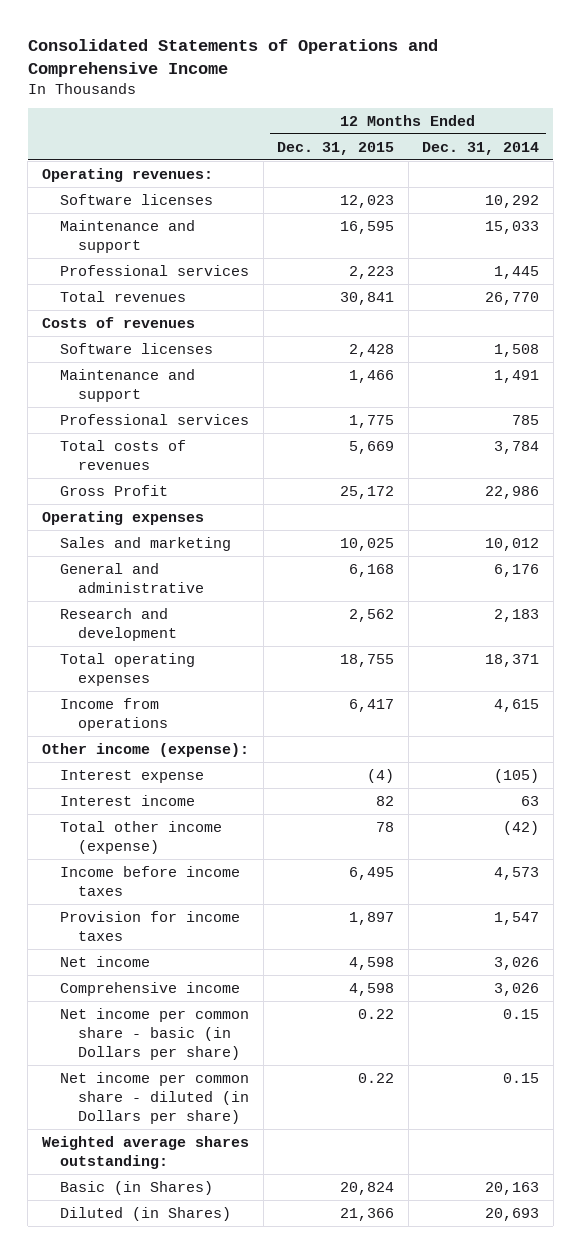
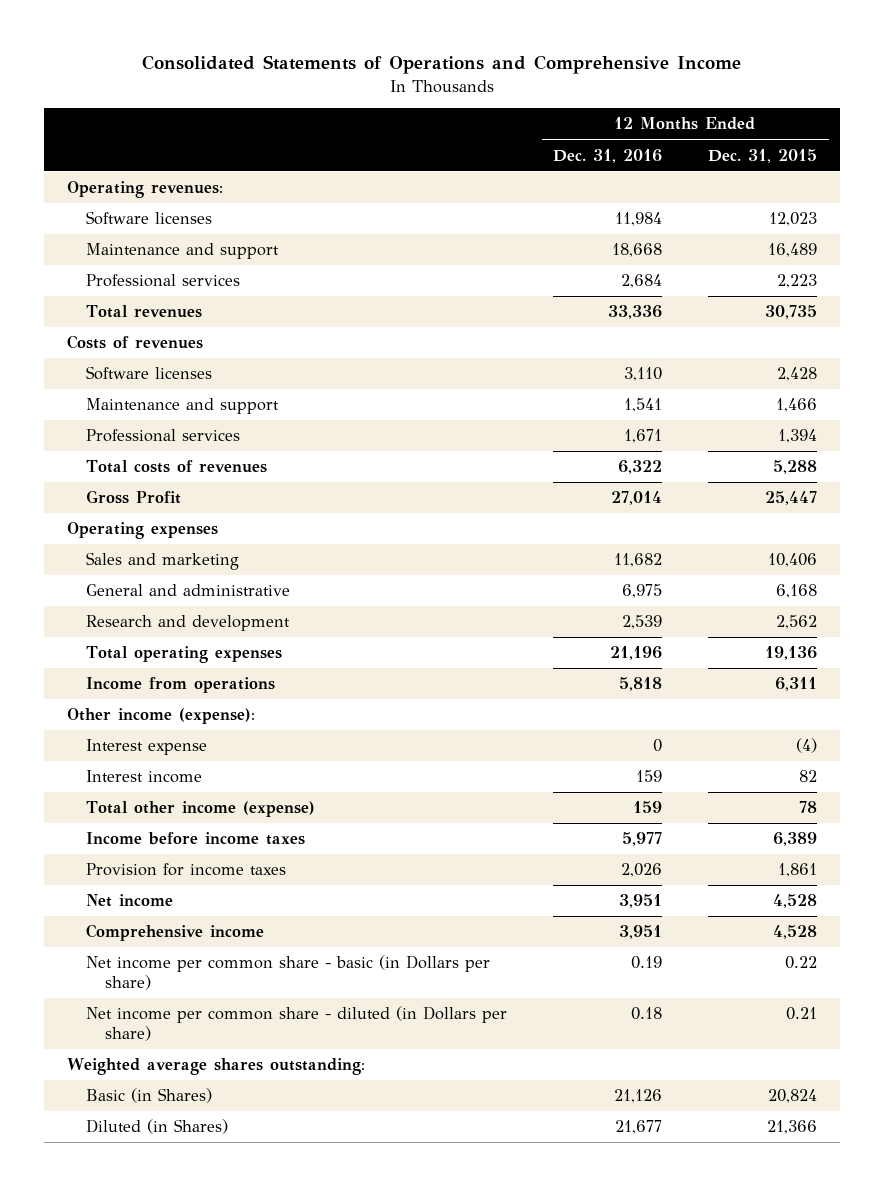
[422,141,540,155] Dec. 31, 2014 -> none
none -> [553,148,663,163] Dec. 31, 2016
[340,220,395,234] 16,595 -> [768,243,818,258] 16,489
[340,291,395,305] 30,841 -> [765,305,818,320] 30,735
[349,414,395,428] 1,775 -> [778,429,818,444] 1,394
[349,440,395,454] 5,669 -> [773,460,818,475] 5,288
[340,485,395,499] 25,172 -> [765,491,818,506] 25,447
[340,537,395,551] 10,025 -> [768,553,818,568] 10,406
[340,653,395,667] 18,755 -> [765,646,818,661] 19,136
[349,698,395,712] 6,417 -> [775,677,818,692] 6,311
[349,866,395,880] 6,495 -> [773,832,818,847] 6,389
[349,911,395,925] 1,897 -> [778,863,818,878] 1,861
[349,956,395,970] 4,598 -> [773,894,818,909] 4,528
[349,982,395,996] 4,598 -> [773,925,818,940] 4,528
[358,1072,395,1083] 0.22 -> [786,1007,818,1021] 0.21

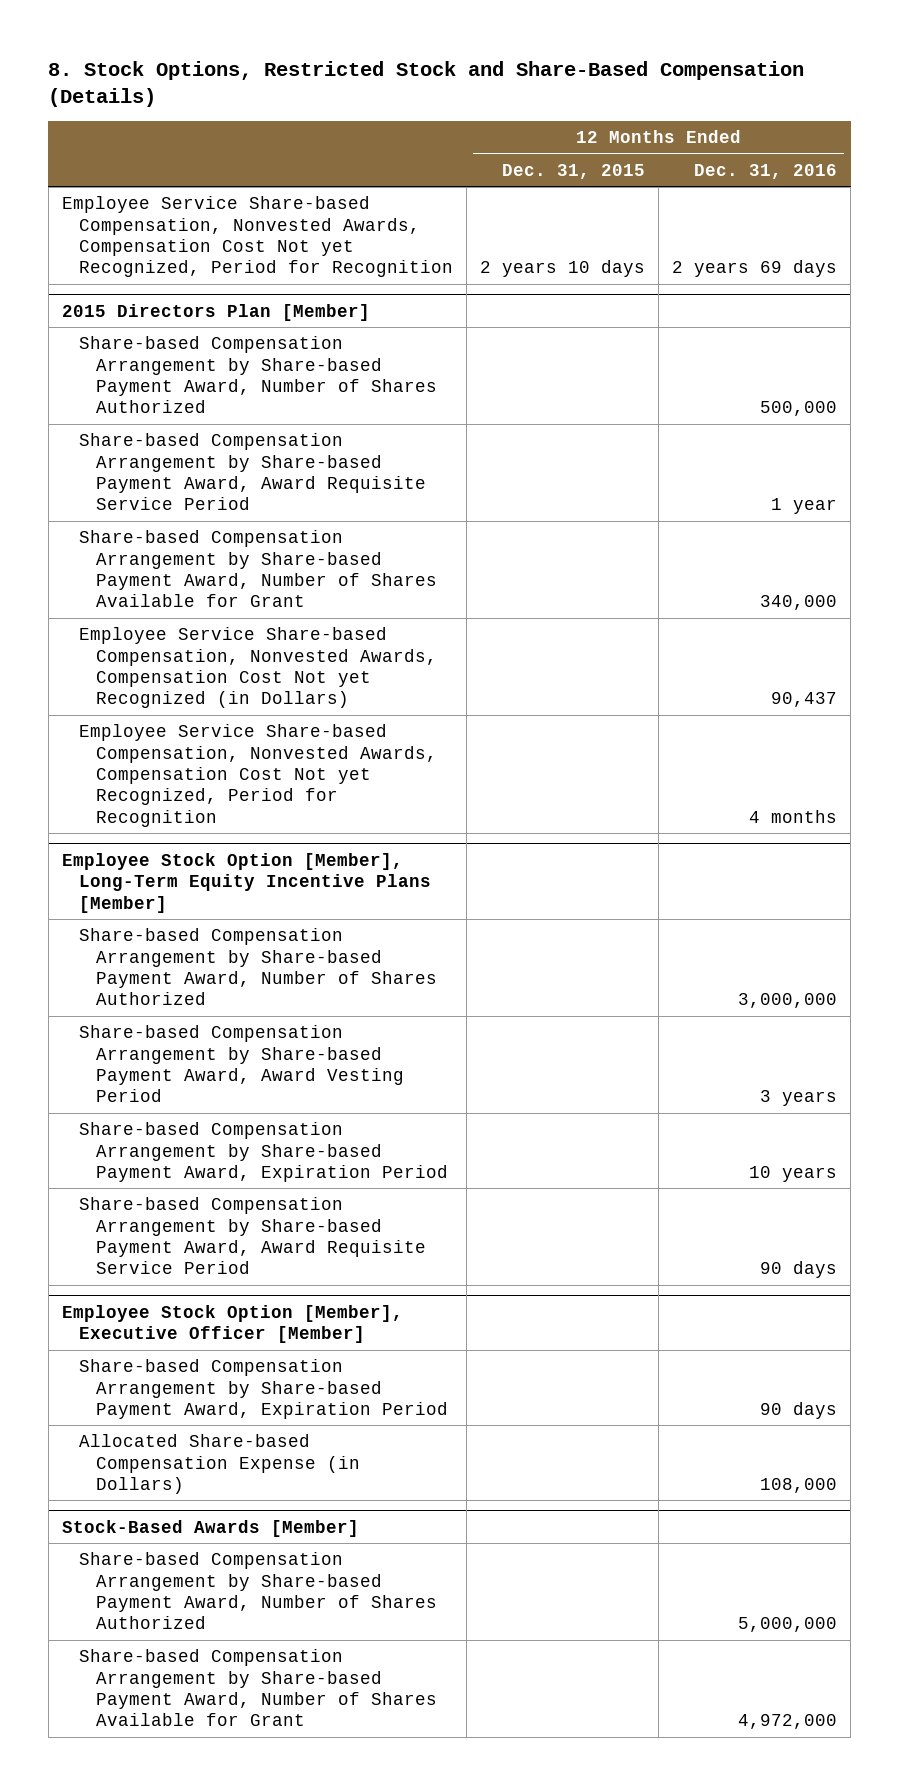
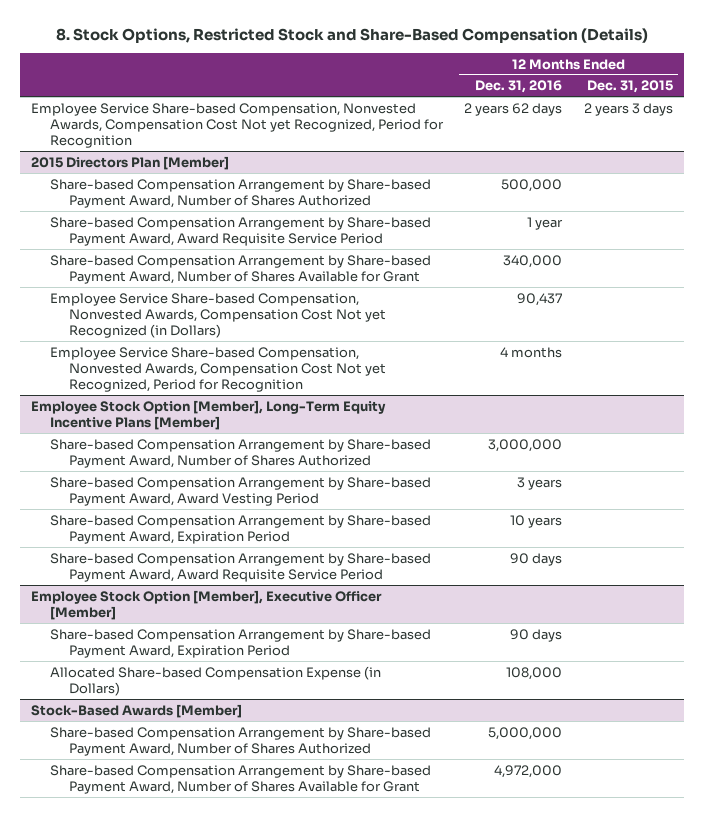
[480,260,646,278] 2 years 10 days -> [583,102,673,116] 2 years 3 days
[672,260,838,278] 2 years 69 days -> [464,102,563,116] 2 years 62 days

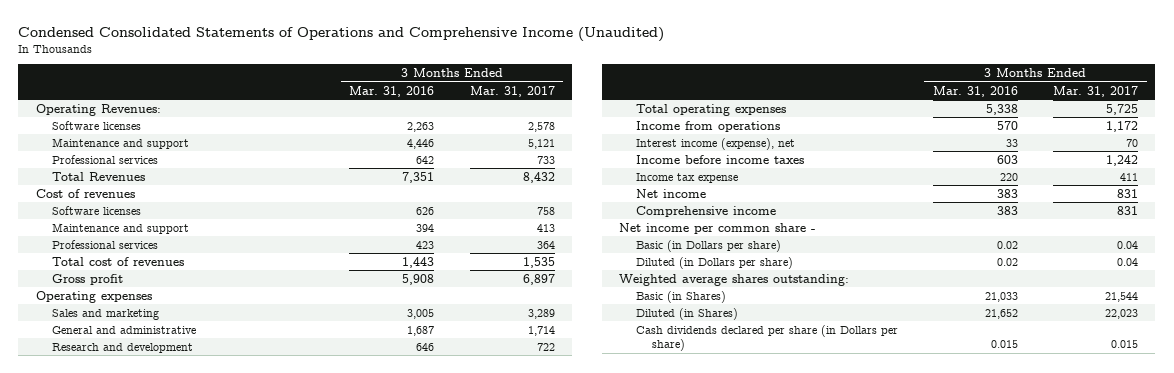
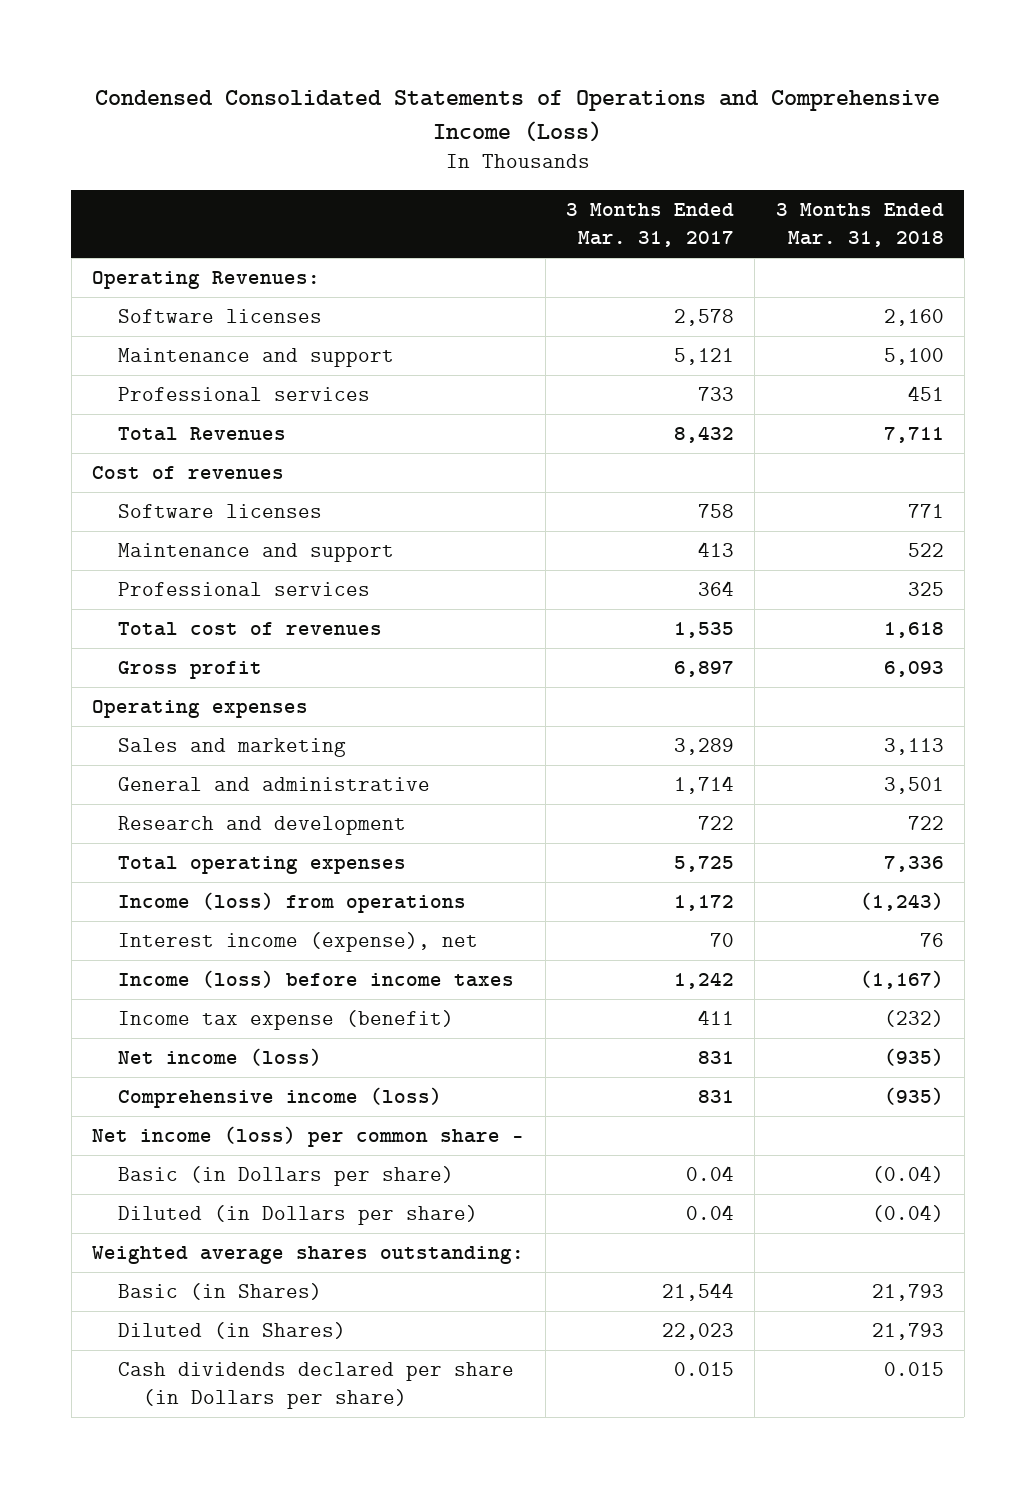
[18,26,665,42] Condensed Consolidated Statements of Operations and Comprehensive Income (Unaudited) -> [94,90,940,143] Condensed Consolidated Statements of Operations and Comprehensive Income (Loss)
[349,85,435,97] Mar. 31, 2016 -> none
none -> [775,203,944,248] 3 Months Ended Mar. 31, 2018
[635,120,780,132] Income from operations -> [117,892,466,914] Income (loss) from operations
[635,154,804,164] Income before income taxes -> [117,970,514,989] Income (loss) before income taxes
[635,172,738,183] Income tax expense -> [117,1010,454,1031] Income tax expense (benefit)
[635,188,706,198] Net income -> [117,1048,322,1067] Net income (loss)
[635,205,776,217] Comprehensive income -> [117,1087,442,1109] Comprehensive income (loss)
[619,222,817,234] Net income per common share - -> [92,1126,525,1148] Net income (loss) per common share -

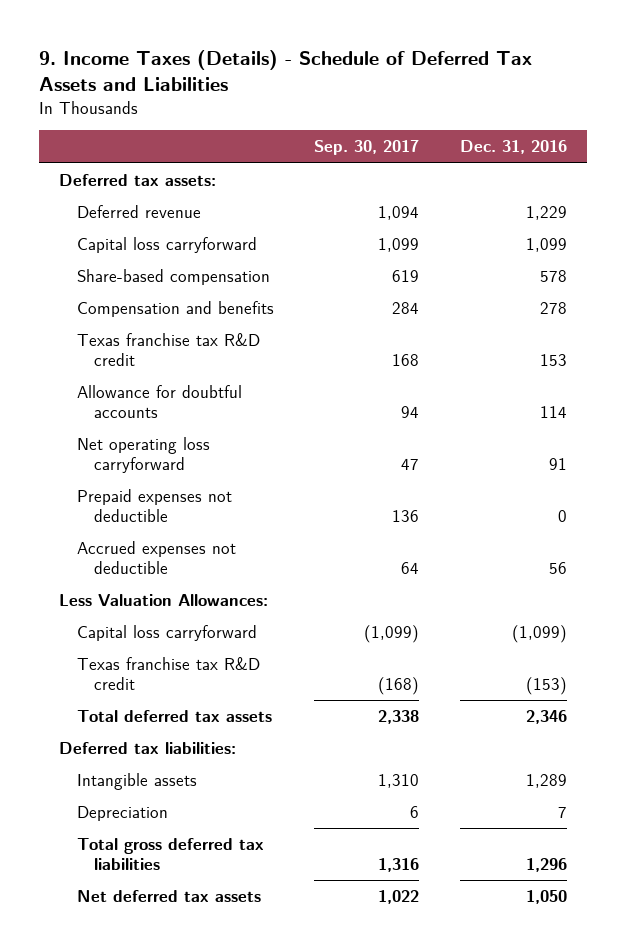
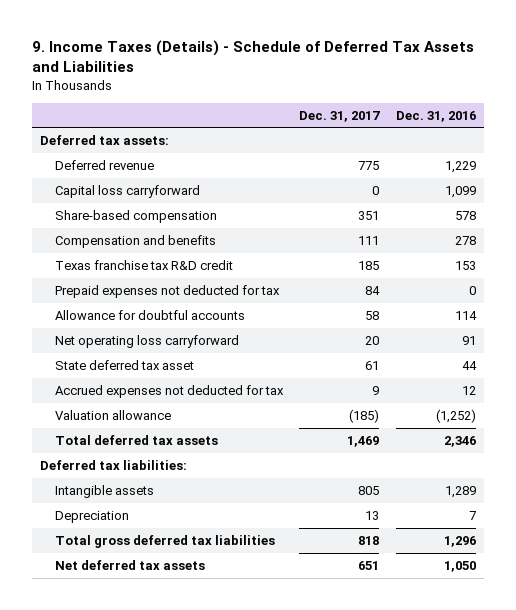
[314,140,420,156] Sep. 30, 2017 -> none
none -> [299,110,381,122] Dec. 31, 2017
none -> [54,284,280,298] Prepaid expenses not deducted for tax
[76,488,232,522] Prepaid expenses not deductible -> none
[59,593,269,606] Less Valuation Allowances: -> none
[76,624,257,641] Capital loss carryforward -> none
[76,656,260,690] Texas franchise tax R&D credit -> none
none -> [54,359,194,370] State deferred tax asset
[76,540,236,574] Accrued expenses not deductible -> [54,384,284,398] Accrued expenses not deducted for tax
[548,561,567,574] 56 -> [462,385,477,395] 12
none -> [54,409,171,420] Valuation allowance

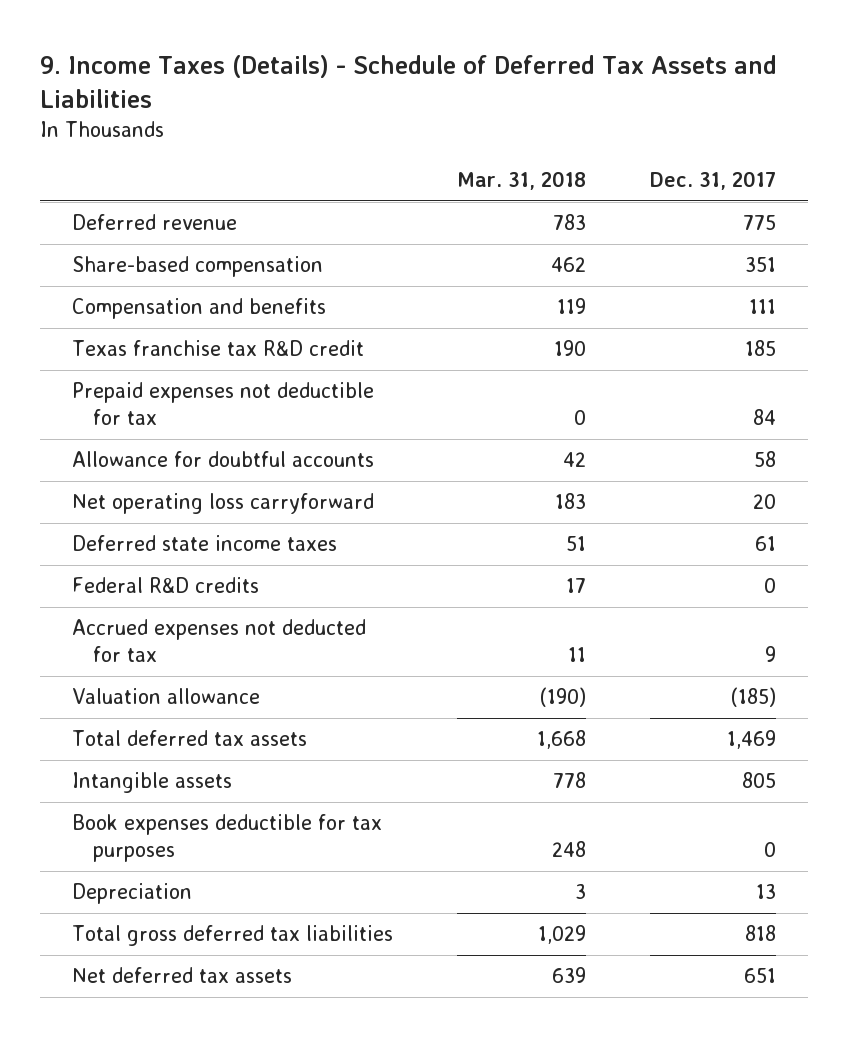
[396,110,477,122] Dec. 31, 2016 -> none
none -> [457,170,587,190] Mar. 31, 2018
[40,134,170,145] Deferred tax assets: -> none
[54,184,200,198] Capital loss carryforward -> none
[54,284,280,298] Prepaid expenses not deducted for tax -> [72,382,375,426] Prepaid expenses not deductible for tax
[54,359,194,370] State deferred tax asset -> [72,535,338,552] Deferred state income taxes
none -> [72,577,260,594] Federal R&D credits
[40,459,188,470] Deferred tax liabilities: -> none
none -> [72,814,383,863] Book expenses deductible for tax purposes

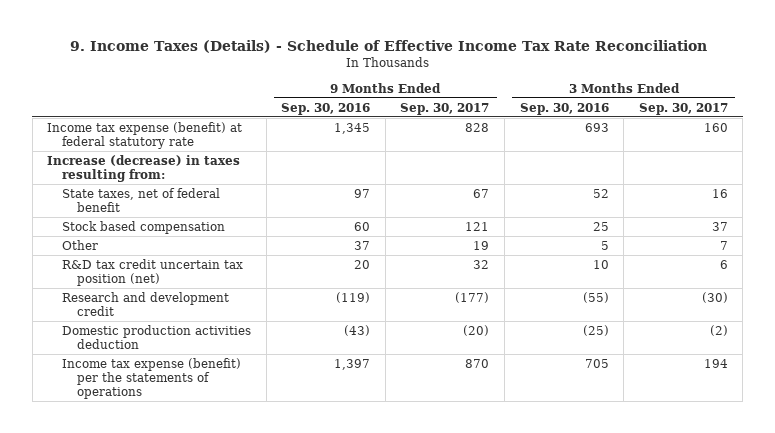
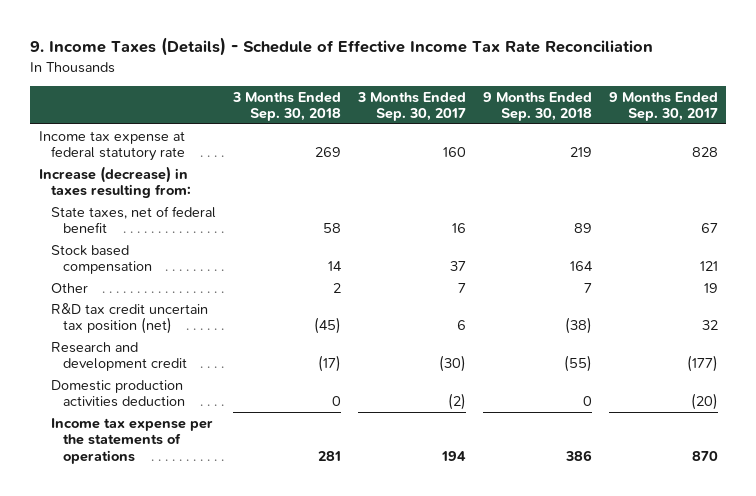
[281,102,371,115] Sep. 30, 2016 -> none
[519,102,609,115] Sep. 30, 2016 -> none
none -> [231,91,341,122] 3 Months Ended Sep. 30, 2018
none -> [482,91,592,122] 9 Months Ended Sep. 30, 2018
[47,121,243,149] Income tax expense (benefit) at federal statutory rate -> [38,130,185,162] Income tax expense at federal statutory rate
[62,357,242,400] Income tax expense (benefit) per the statements of operations -> [50,417,213,464] Income tax expense per the statements of operations

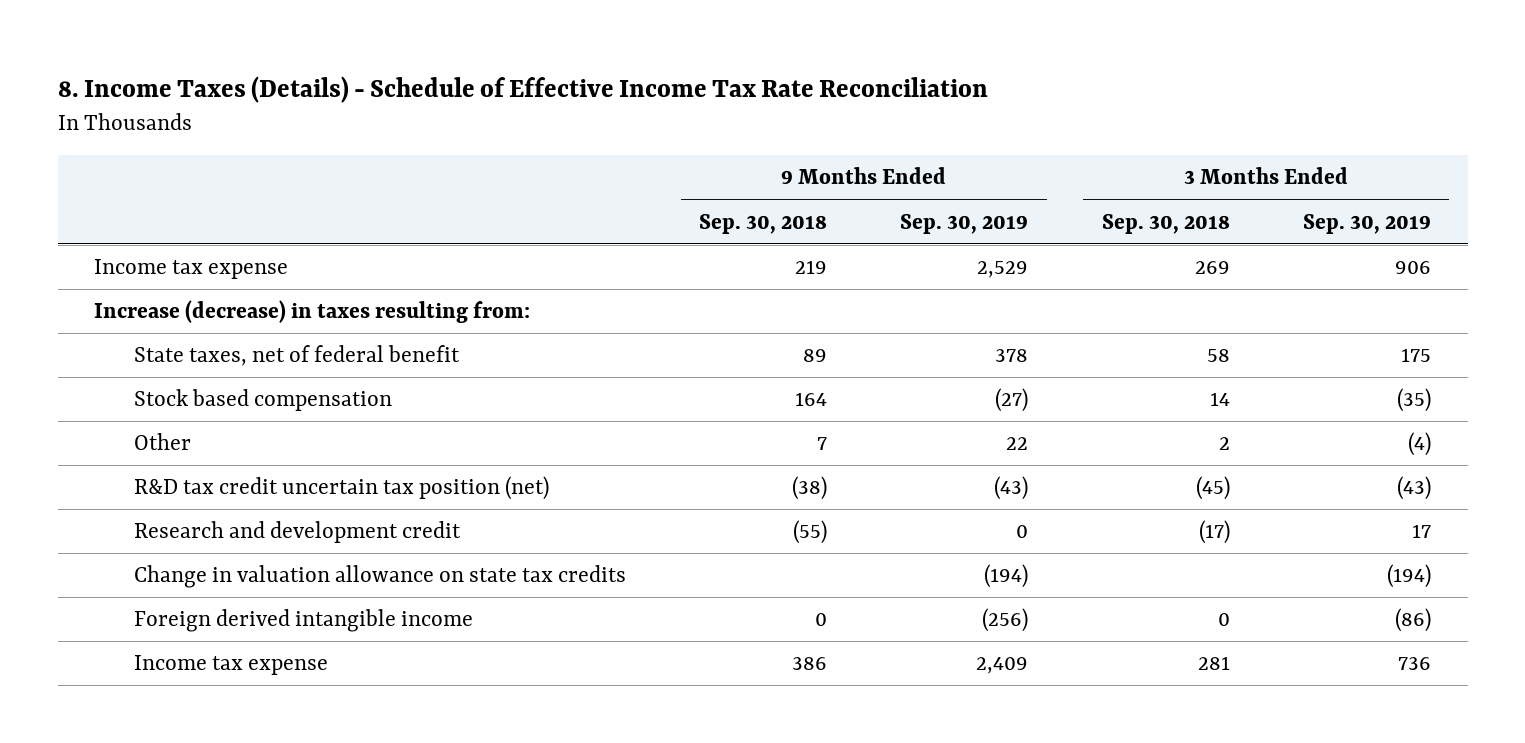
[30,37,654,57] 9. Income Taxes (Details) - Schedule of Effective Income Tax Rate Reconciliation -> [57,75,988,103] 8. Income Taxes (Details) - Schedule of Effective Income Tax Rate Reconciliation
[356,91,466,122] 3 Months Ended Sep. 30, 2017 -> none
[608,91,718,122] 9 Months Ended Sep. 30, 2017 -> none
none -> [900,213,1029,234] Sep. 30, 2019
none -> [1302,213,1431,234] Sep. 30, 2019
[38,130,185,162] Income tax expense at federal statutory rate -> [94,259,289,280] Income tax expense
[50,379,186,408] Domestic production activities deduction -> none
none -> [133,565,626,589] Change in valuation allowance on state tax credits
none -> [133,609,473,633] Foreign derived intangible income
[50,417,213,464] Income tax expense per the statements of operations -> [133,655,328,676] Income tax expense

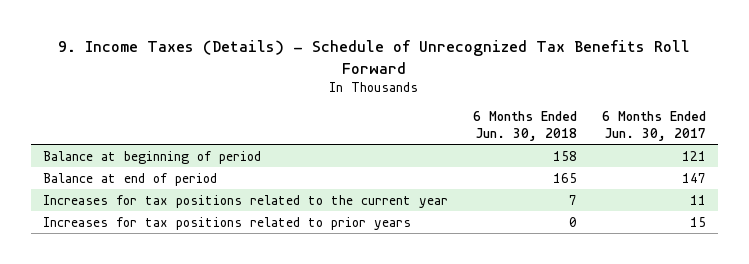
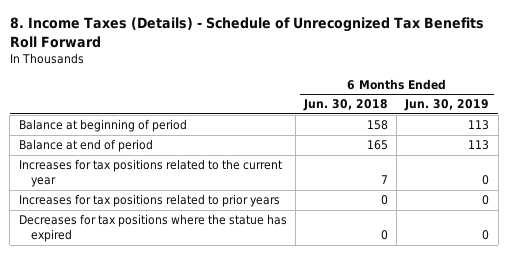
[58,40,691,74] 9. Income Taxes (Details) - Schedule of Unrecognized Tax Benefits Roll Forward -> [9,17,484,48] 8. Income Taxes (Details) - Schedule of Unrecognized Tax Benefits Roll Forward
[601,111,706,142] 6 Months Ended Jun. 30, 2017 -> none
none -> [404,99,490,112] Jun. 30, 2019
none -> [18,214,287,243] Decreases for tax positions where the statue has expired

